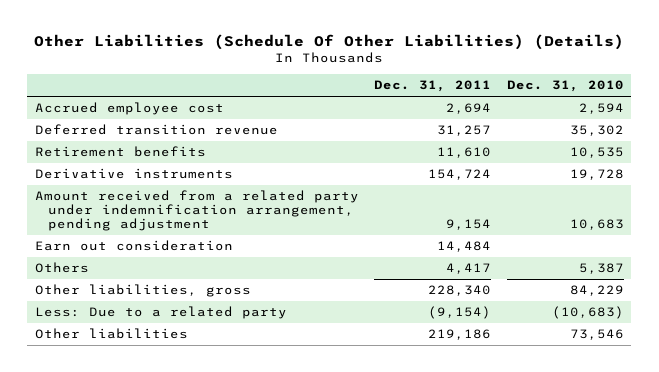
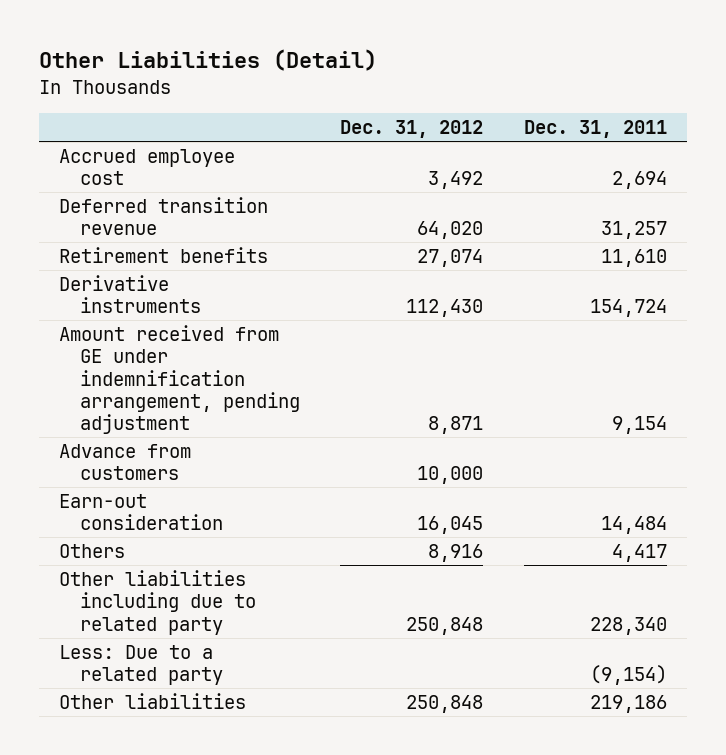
[34,33,625,50] Other Liabilities (Schedule Of Other Liabilities) (Details) -> [38,49,377,72] Other Liabilities (Detail)
[506,80,624,93] Dec. 31, 2010 -> none
none -> [340,120,484,139] Dec. 31, 2012
[34,190,359,231] Amount received from a related party under indemnification arrangement, pending adjustment -> [58,324,300,435] Amount received from GE under indemnification arrangement, pending adjustment
none -> [58,443,191,481] Advance from customers
[34,240,233,252] Earn out consideration -> [58,493,223,531] Earn-out consideration
[34,284,251,298] Other liabilities, gross -> [58,569,256,635] Other liabilities including due to related party

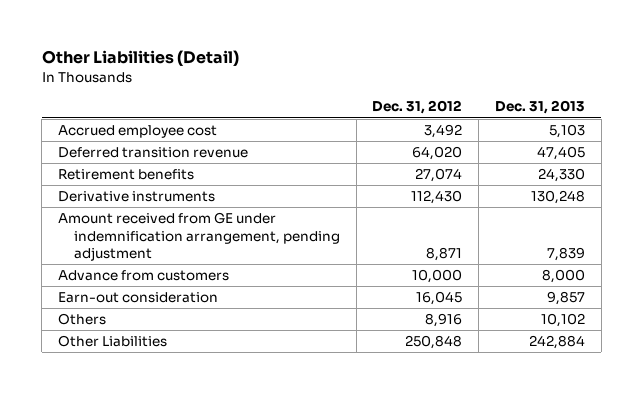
[523,120,667,139] Dec. 31, 2011 -> none
none -> [494,100,585,115] Dec. 31, 2013
[58,569,256,635] Other liabilities including due to related party -> none
[58,644,223,686] Less: Due to a related party -> none
[58,692,246,709] Other liabilities -> [58,335,168,348] Other Liabilities

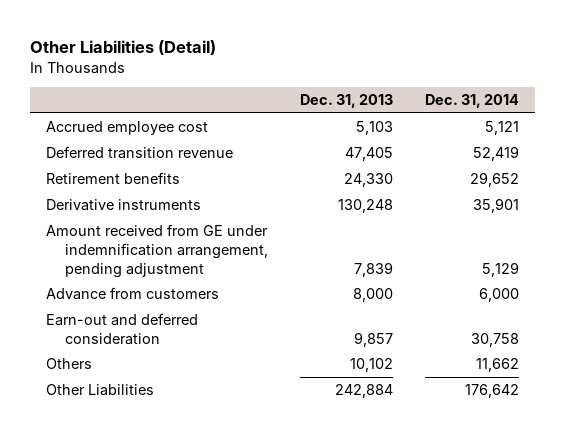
[372,100,463,115] Dec. 31, 2012 -> none
none -> [424,94,519,109] Dec. 31, 2014
[58,292,219,304] Earn-out consideration -> [46,313,199,345] Earn-out and deferred consideration

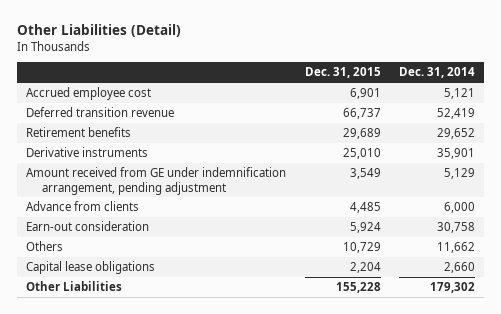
[299,94,393,109] Dec. 31, 2013 -> none
none -> [304,67,381,79] Dec. 31, 2015
[46,287,220,301] Advance from customers -> [26,201,140,212] Advance from clients
[46,313,199,345] Earn-out and deferred consideration -> [26,221,150,232] Earn-out consideration
none -> [26,261,156,275] Capital lease obligations
[464,384,519,399] 176,642 -> [430,282,476,294] 179,302

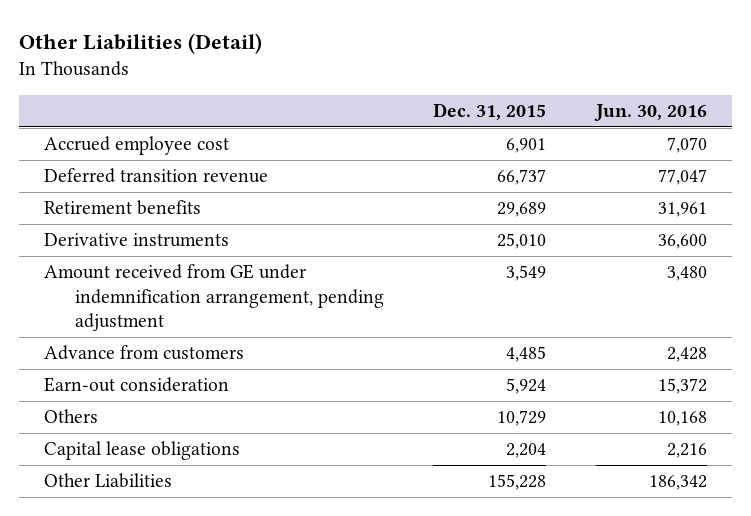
[399,67,476,79] Dec. 31, 2014 -> none
none -> [594,104,708,122] Jun. 30, 2016
[26,201,140,212] Advance from clients -> [44,345,245,361] Advance from customers

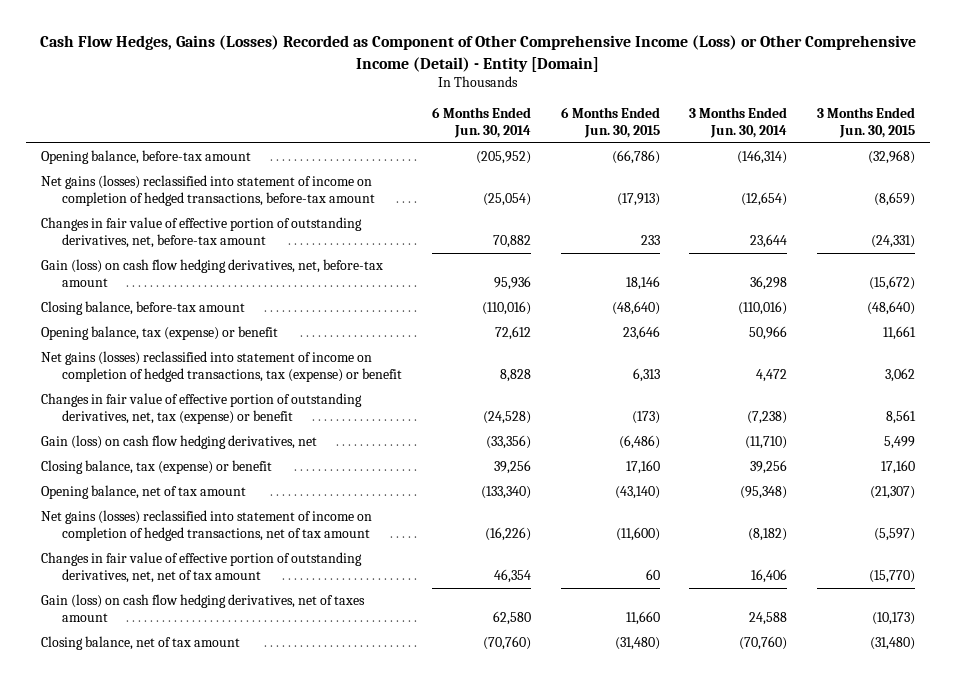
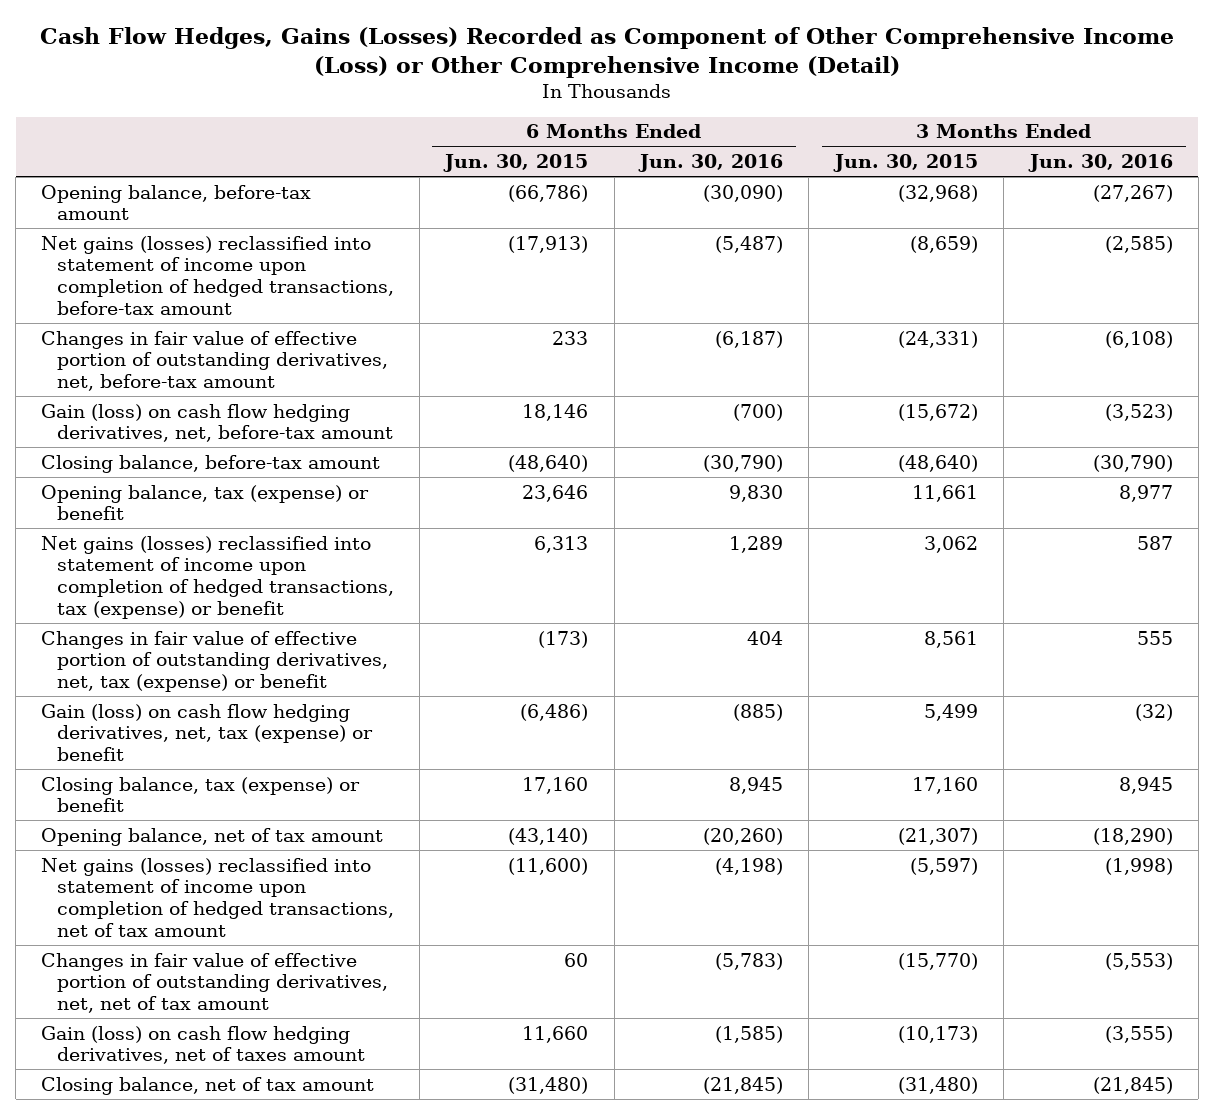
[40,35,917,72] Cash Flow Hedges, Gains (Losses) Recorded as Component of Other Comprehensive Income (Loss) or Other Comprehensive Income (Detail) - Entity [Domain] -> [40,27,1175,79] Cash Flow Hedges, Gains (Losses) Recorded as Component of Other Comprehensive Income (Loss) or Other Comprehensive Income (Detail)
[431,107,531,138] 6 Months Ended Jun. 30, 2014 -> none
[689,107,788,138] 3 Months Ended Jun. 30, 2014 -> none
none -> [638,154,784,173] Jun. 30, 2016
none -> [1027,154,1173,173] Jun. 30, 2016
[40,175,375,206] Net gains (losses) reclassified into statement of income on completion of hedged transactions, before-tax amount -> [41,235,394,315] Net gains (losses) reclassified into statement of income upon completion of hedged transactions, before-tax amount
[40,351,402,382] Net gains (losses) reclassified into statement of income on completion of hedged transactions, tax (expense) or benefit -> [41,535,394,619] Net gains (losses) reclassified into statement of income upon completion of hedged transactions, tax (expense) or benefit
[40,435,317,450] Gain (loss) on cash flow hedging derivatives, net -> [41,703,373,762] Gain (loss) on cash flow hedging derivatives, net, tax (expense) or benefit
[40,510,372,541] Net gains (losses) reclassified into statement of income on completion of hedged transactions, net of tax amount -> [41,857,394,937] Net gains (losses) reclassified into statement of income upon completion of hedged transactions, net of tax amount

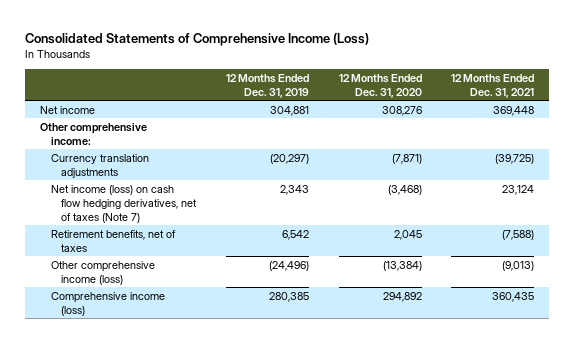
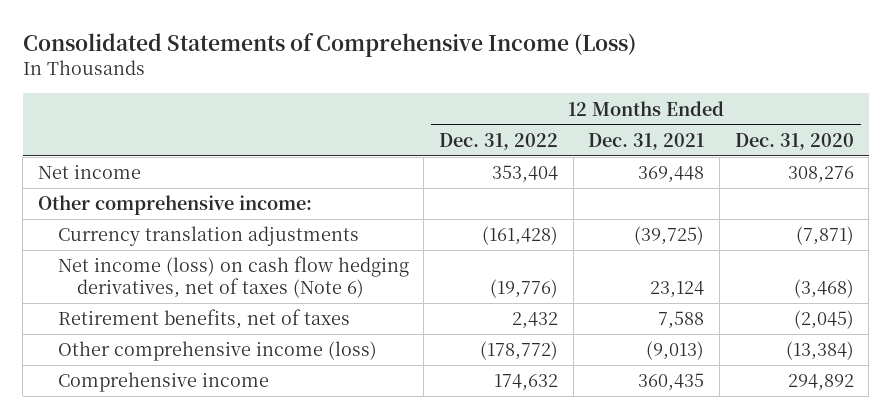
[225,73,309,98] 12 Months Ended Dec. 31, 2019 -> none
none -> [438,132,558,150] Dec. 31, 2022
[50,184,198,223] Net income (loss) on cash flow hedging derivatives, net of taxes (Note 7) -> [57,256,409,298] Net income (loss) on cash flow hedging derivatives, net of taxes (Note 6)
[393,229,422,240] 2,045 -> [793,310,854,330] (2,045)
[502,229,535,240] (7,588) -> [658,311,705,330] 7,588
[50,291,165,316] Comprehensive income (loss) -> [57,372,269,393] Comprehensive income

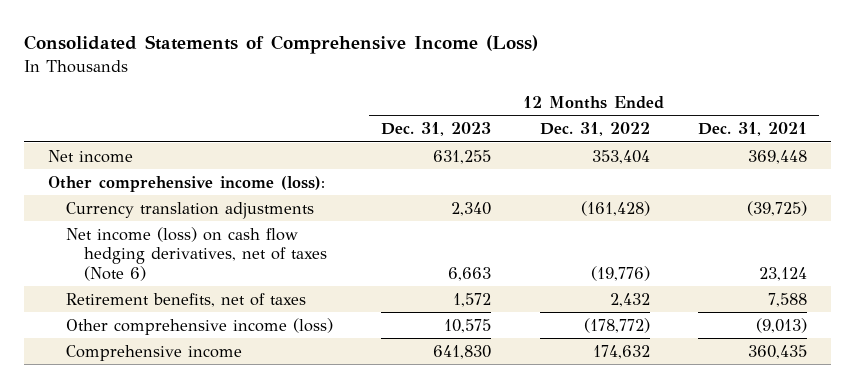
[734,132,854,150] Dec. 31, 2020 -> none
none -> [381,122,492,137] Dec. 31, 2023
[37,195,312,216] Other comprehensive income: -> [47,175,325,192] Other comprehensive income (loss):

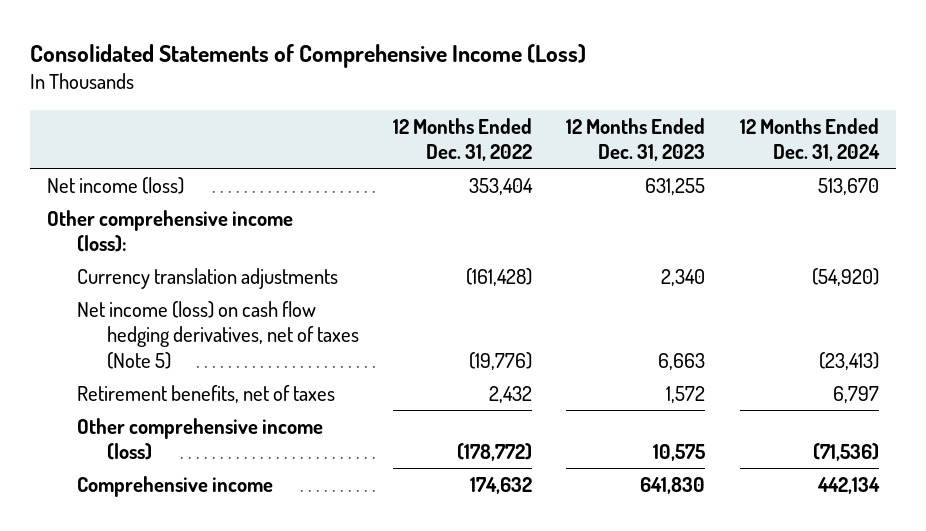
[697,122,807,137] Dec. 31, 2021 -> none
none -> [739,117,880,162] 12 Months Ended Dec. 31, 2024
[47,149,133,163] Net income -> [47,176,185,194] Net income (loss)
[65,226,328,281] Net income (loss) on cash flow hedging derivatives, net of taxes (Note 6) -> [77,300,360,369] Net income (loss) on cash flow hedging derivatives, net of taxes (Note 5)

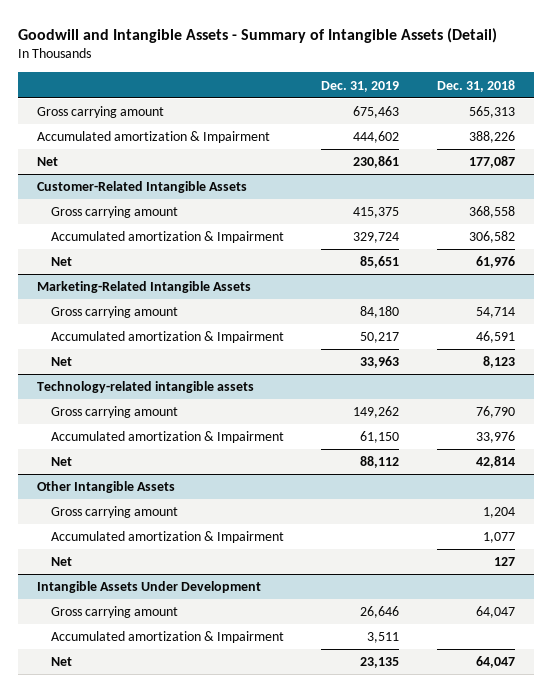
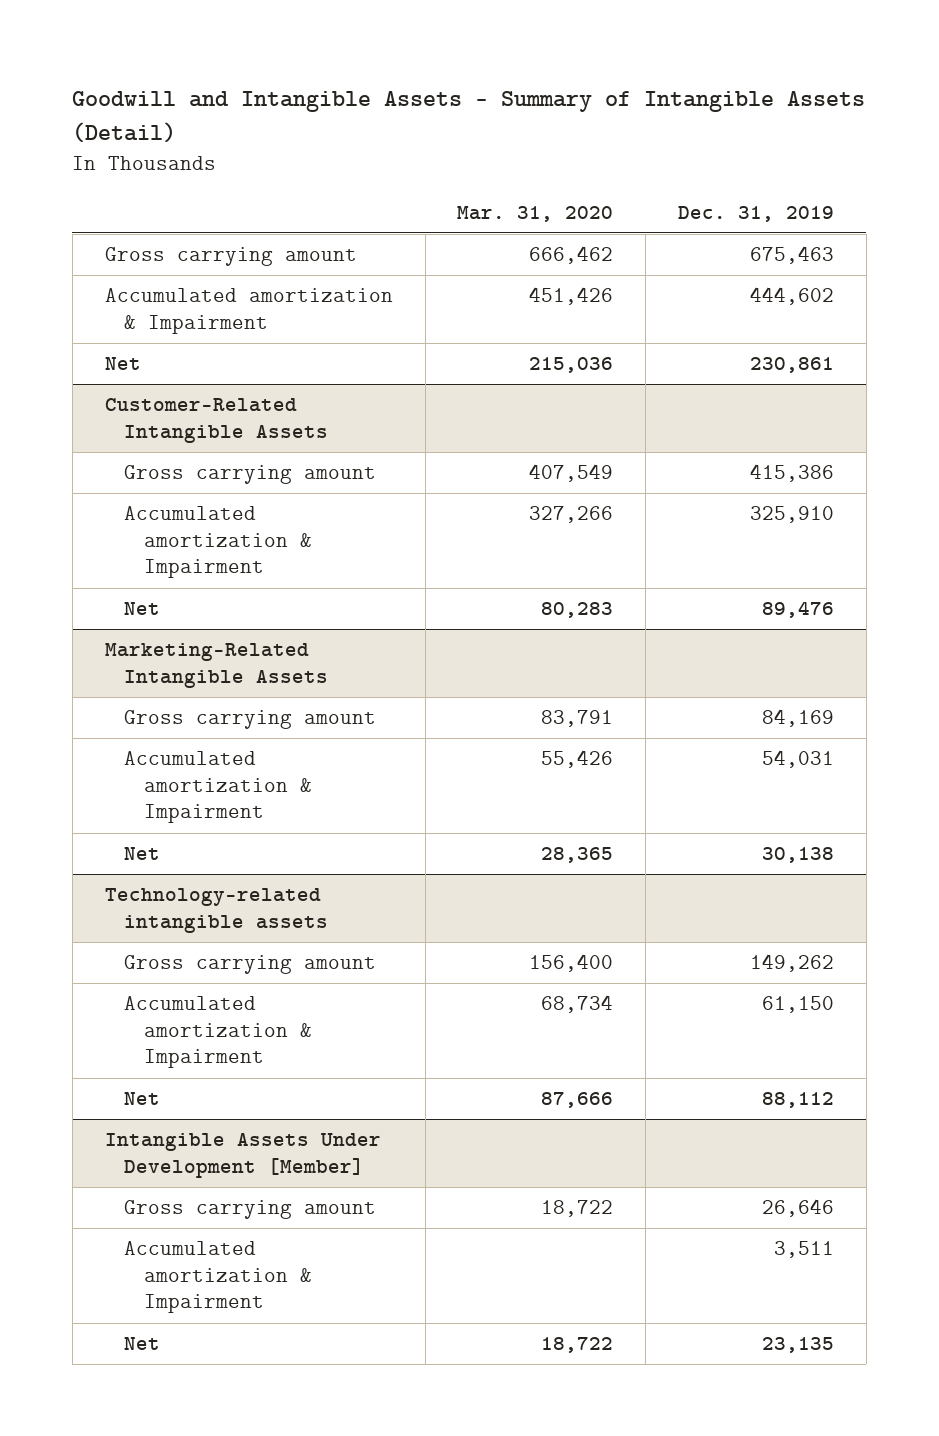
[436,79,515,92] Dec. 31, 2018 -> none
none -> [457,205,614,222] Mar. 31, 2020
[353,207,400,219] 415,375 -> [750,464,835,483] 415,386
[353,232,400,244] 329,724 -> [750,506,835,524] 325,910
[360,256,400,269] 85,651 -> [762,601,835,619] 89,476
[360,306,400,319] 84,180 -> [762,709,835,728] 84,169
[360,332,400,344] 50,217 -> [762,750,835,769] 54,031
[360,356,400,369] 33,963 -> [762,847,835,864] 30,138
[36,481,175,494] Other Intangible Assets -> none
[50,506,178,519] Gross carrying amount -> none
[50,531,284,544] Accumulated amortization & Impairment -> none
[50,557,72,567] Net -> none
[36,581,261,594] Intangible Assets Under Development -> [104,1133,381,1178] Intangible Assets Under Development [Member]

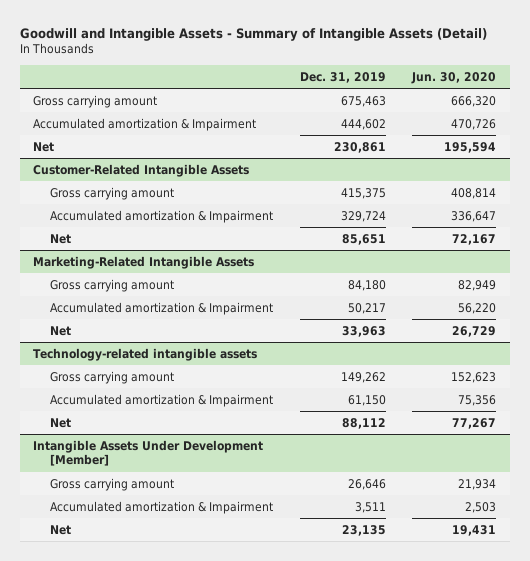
[457,205,614,222] Mar. 31, 2020 -> none
none -> [411,71,497,84] Jun. 30, 2020
[750,464,835,483] 415,386 -> [340,187,386,199] 415,375
[750,506,835,524] 325,910 -> [340,210,386,222] 329,724
[762,601,835,619] 89,476 -> [341,233,386,245] 85,651
[762,709,835,728] 84,169 -> [347,279,386,291] 84,180
[762,750,835,769] 54,031 -> [347,302,386,314] 50,217
[762,847,835,864] 30,138 -> [341,325,386,337] 33,963

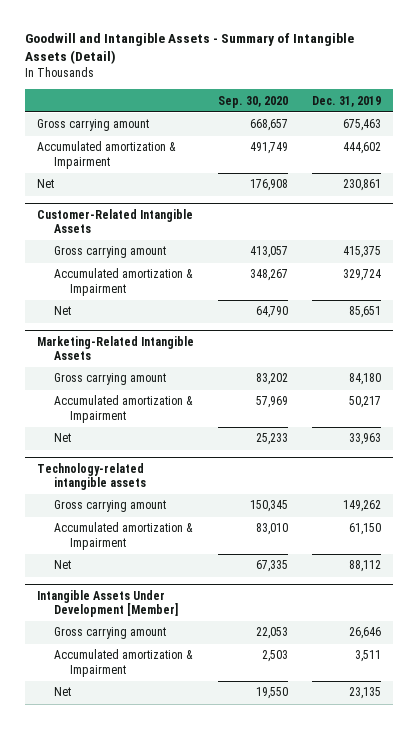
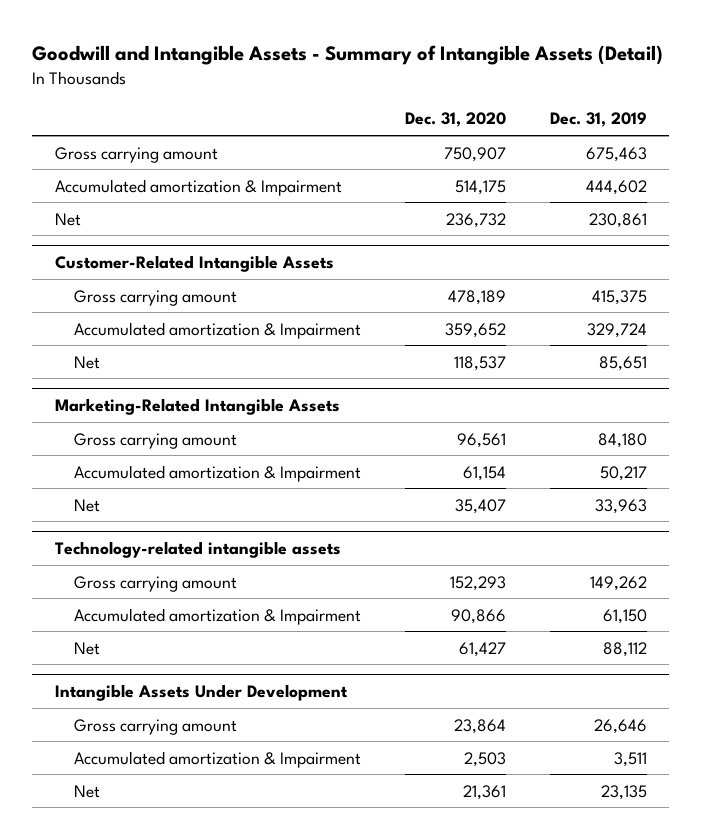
[218,95,289,108] Sep. 30, 2020 -> none
none -> [405,112,507,128] Dec. 31, 2020
[36,589,178,618] Intangible Assets Under Development [Member] -> [54,683,348,701] Intangible Assets Under Development

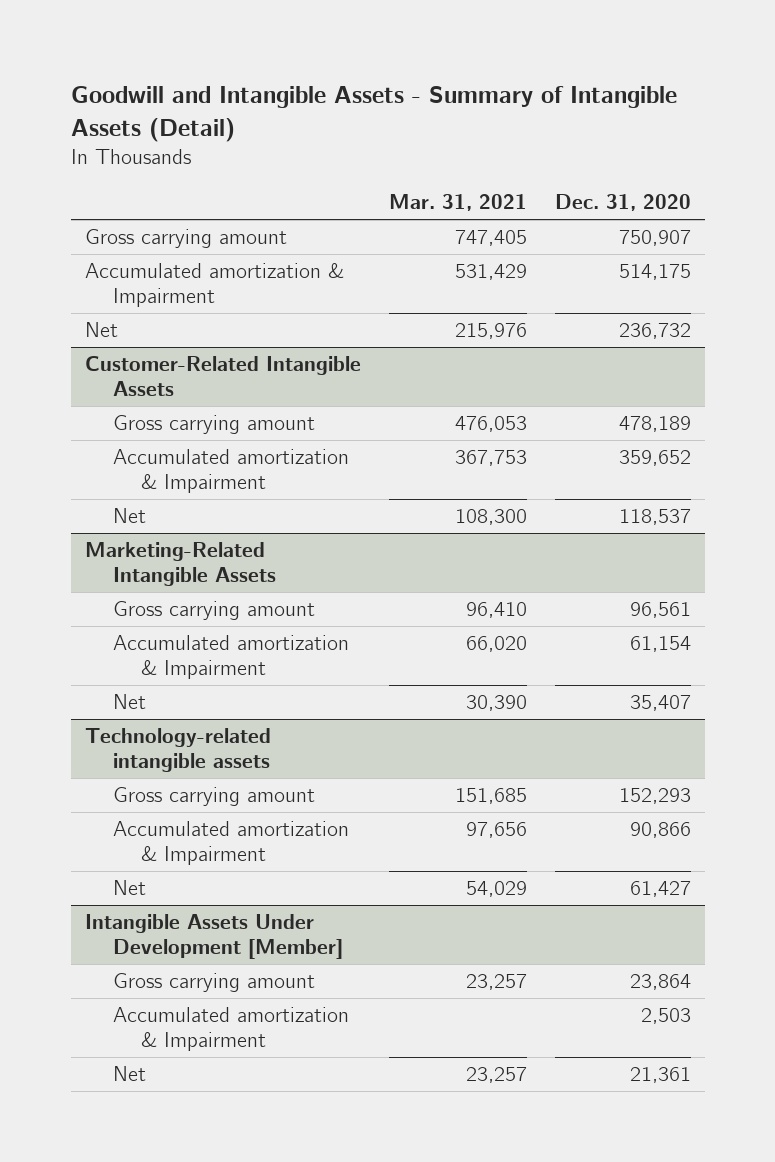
[550,112,648,128] Dec. 31, 2019 -> none
none -> [388,194,527,212] Mar. 31, 2021
[54,683,348,701] Intangible Assets Under Development -> [84,914,343,960] Intangible Assets Under Development [Member]

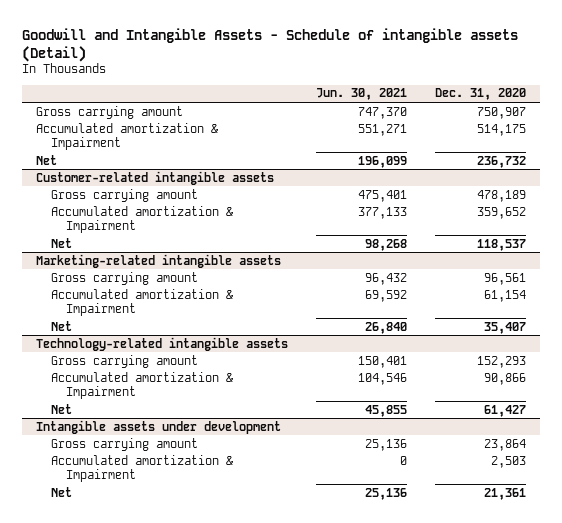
[70,86,677,142] Goodwill and Intangible Assets - Summary of Intangible Assets (Detail) -> [21,27,518,62] Goodwill and Intangible Assets - Schedule of intangible assets (Detail)
[388,194,527,212] Mar. 31, 2021 -> none
none -> [315,88,407,101] Jun. 30, 2021
[84,356,361,397] Customer-Related Intangible Assets -> [35,170,274,185] Customer-related intangible assets
[84,542,276,587] Marketing-Related Intangible Assets -> [35,253,281,268] Marketing-related intangible assets
[84,914,343,960] Intangible Assets Under Development [Member] -> [35,419,281,434] Intangible assets under development

